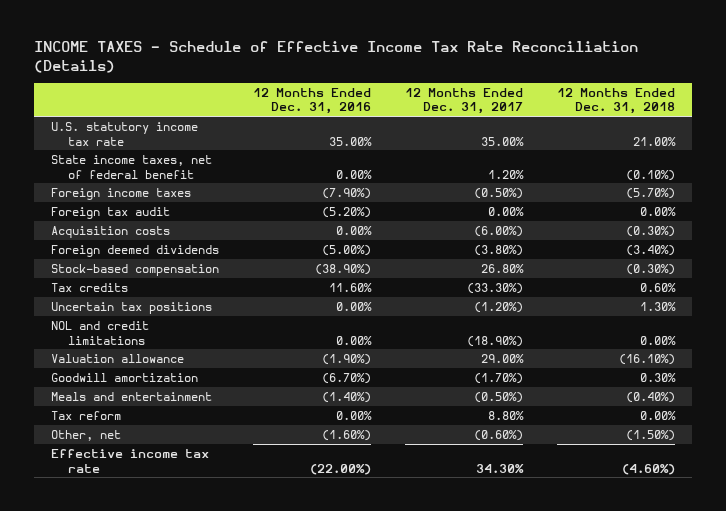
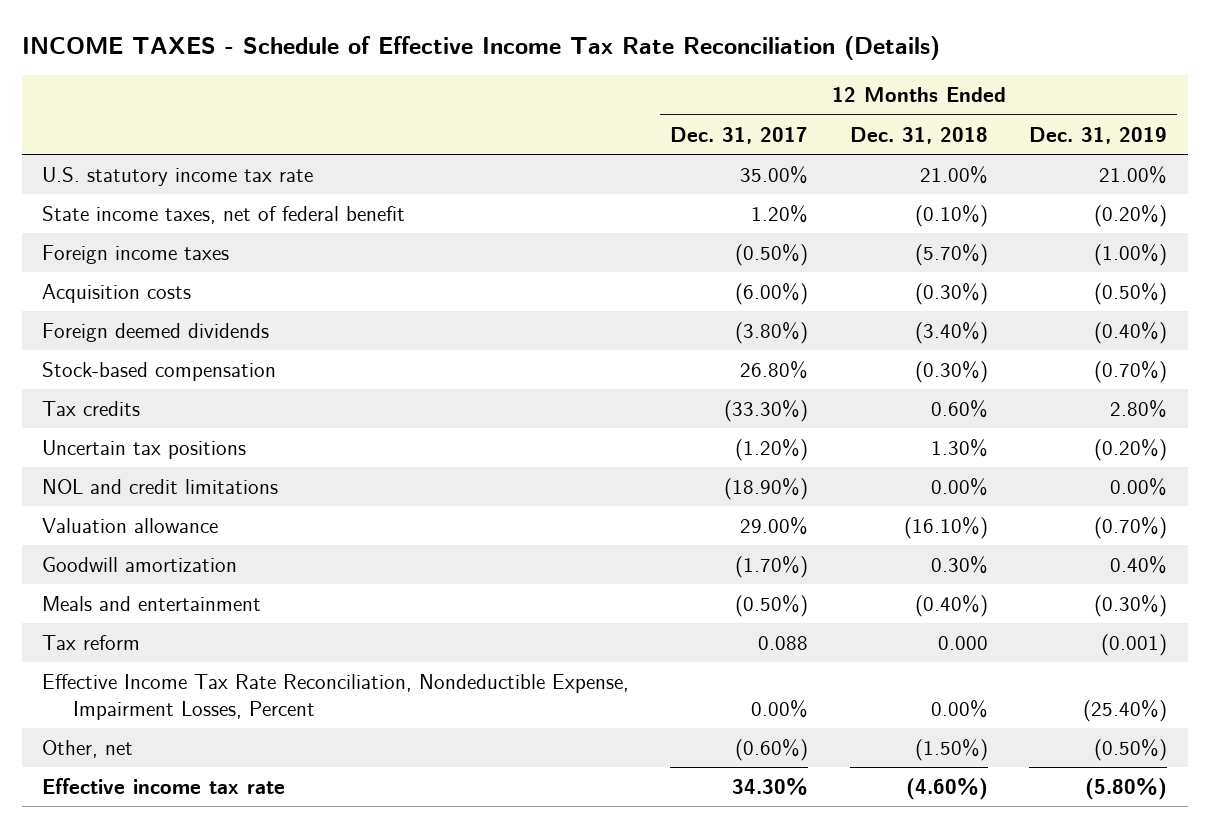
[252,87,371,115] 12 Months Ended Dec. 31, 2016 -> none
none -> [1028,126,1167,144] Dec. 31, 2019
[50,206,170,219] Foreign tax audit -> none
[488,410,525,420] 8.80% -> [758,636,809,651] 0.088
[640,410,677,420] 0.00% -> [937,636,988,651] 0.000
none -> [42,674,630,721] Effective Income Tax Rate Reconciliation, Nondeductible Expense, Impairment Losses, Percent

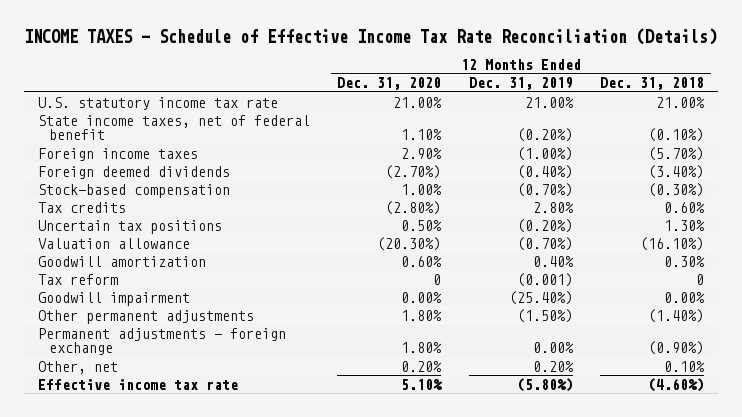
[670,126,809,144] Dec. 31, 2017 -> none
none -> [337,77,442,91] Dec. 31, 2020
[42,284,192,304] Acquisition costs -> none
[42,479,279,495] NOL and credit limitations -> none
[42,596,262,612] Meals and entertainment -> none
[937,636,988,651] 0.000 -> [696,273,705,285] 0
[42,674,630,721] Effective Income Tax Rate Reconciliation, Nondeductible Expense, Impairment Losses, Percent -> [37,291,190,306] Goodwill impairment
none -> [37,309,254,324] Other permanent adjustments
none -> [37,327,286,355] Permanent adjustments - foreign exchange
[914,739,988,762] (1.50%) -> [664,360,706,372] 0.10%
[1093,739,1167,762] (0.50%) -> [532,360,574,372] 0.20%

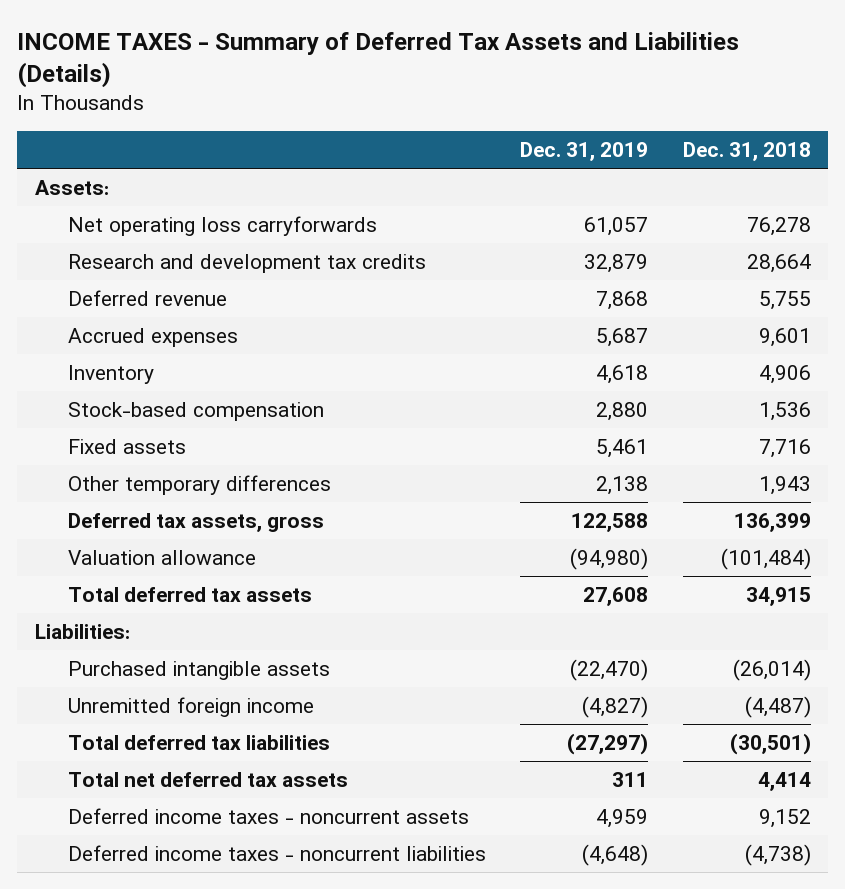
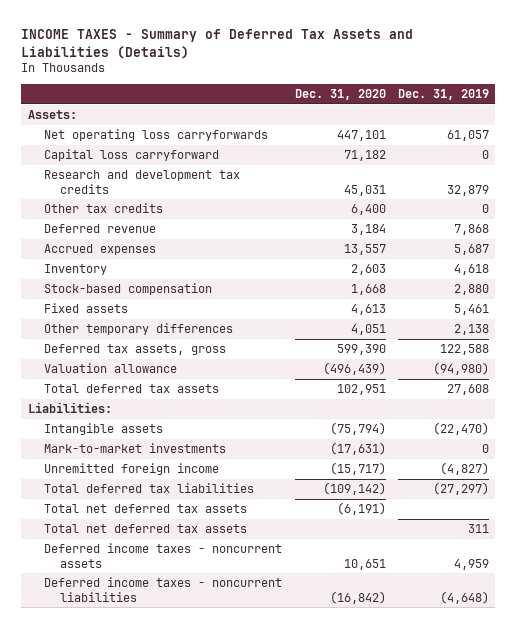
[682,142,811,162] Dec. 31, 2018 -> none
none -> [294,88,386,100] Dec. 31, 2020
none -> [43,149,219,162] Capital loss carryforward
none -> [43,203,163,214] Other tax credits
[67,660,330,680] Purchased intangible assets -> [43,423,163,436] Intangible assets
none -> [43,443,226,454] Mark-to-market investments
none -> [43,504,247,514] Total net deferred tax assets

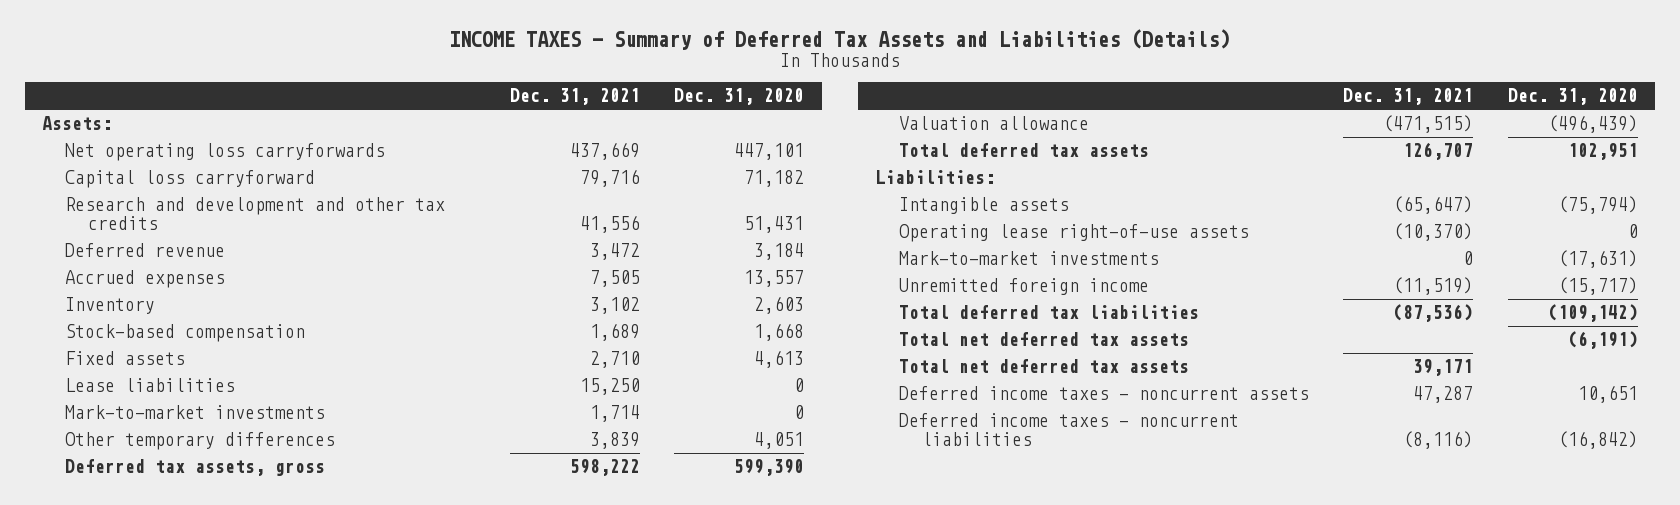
[398,88,490,100] Dec. 31, 2019 -> none
none -> [509,88,640,106] Dec. 31, 2021
[43,203,163,214] Other tax credits -> none
[43,170,240,194] Research and development tax credits -> [65,197,446,231] Research and development and other tax credits
[343,184,386,196] 45,031 -> [744,216,805,234] 51,431
none -> [65,378,236,393] Lease liabilities
none -> [65,405,326,420] Mark-to-market investments
none -> [898,224,1249,243] Operating lease right-of-use assets

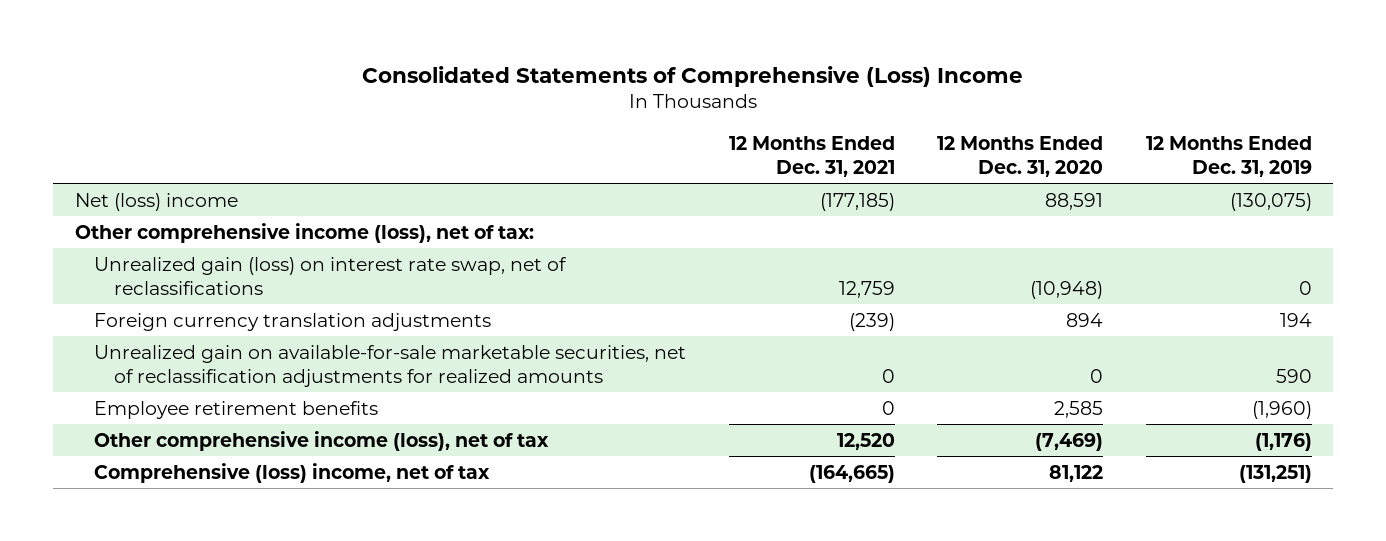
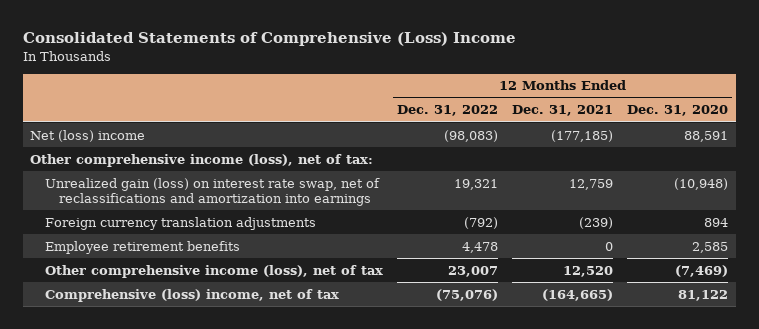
[1145,135,1312,177] 12 Months Ended Dec. 31, 2019 -> none
none -> [396,105,498,117] Dec. 31, 2022
[94,256,568,295] Unrealized gain (loss) on interest rate swap, net of reclassifications -> [44,177,380,206] Unrealized gain (loss) on interest rate swap, net of reclassifications and amortization into earnings
[94,344,687,387] Unrealized gain on available-for-sale marketable securities, net of reclassification adjustments for realized amounts -> none

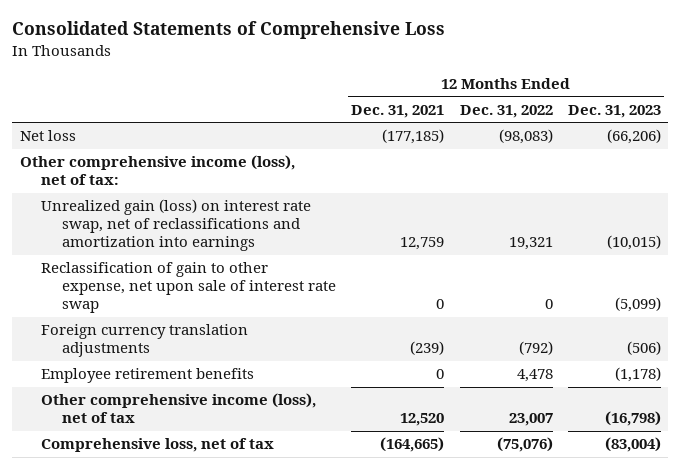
[22,32,516,47] Consolidated Statements of Comprehensive (Loss) Income -> [12,21,446,40] Consolidated Statements of Comprehensive Loss
[627,105,729,117] Dec. 31, 2020 -> none
none -> [567,104,661,118] Dec. 31, 2023
[30,129,146,142] Net (loss) income -> [19,130,76,142] Net loss
none -> [40,262,337,314] Reclassification of gain to other expense, net upon sale of interest rate swap
[44,288,339,302] Comprehensive (loss) income, net of tax -> [40,438,274,453] Comprehensive loss, net of tax

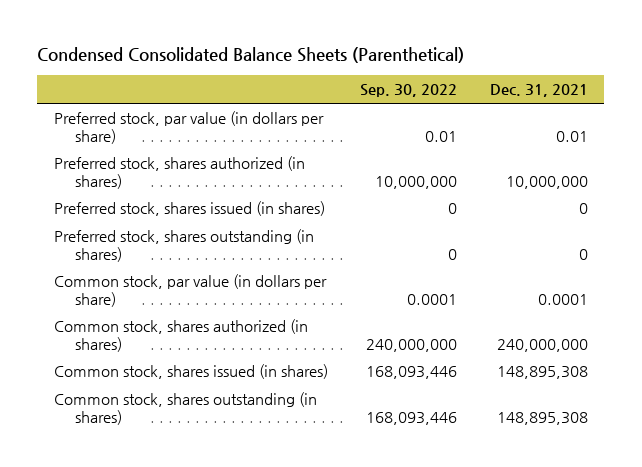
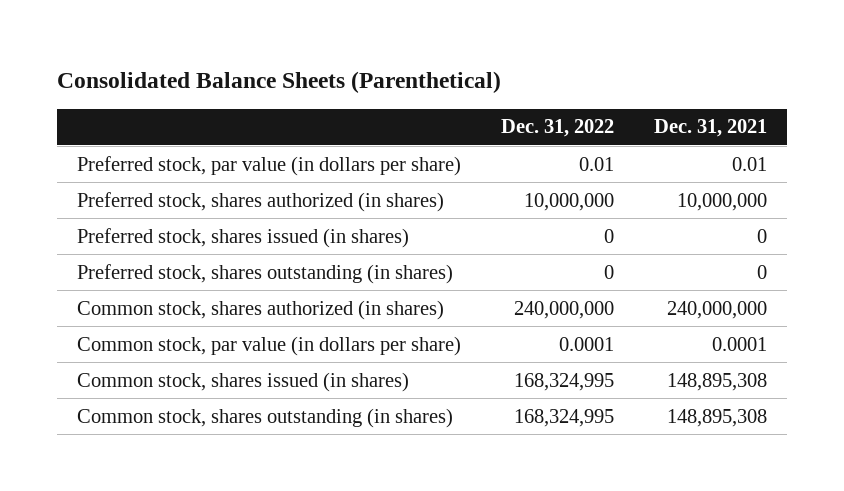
[37,47,465,64] Condensed Consolidated Balance Sheets (Parenthetical) -> [56,71,501,94] Consolidated Balance Sheets (Parenthetical)
[360,84,458,98] Sep. 30, 2022 -> none
none -> [500,119,614,138] Dec. 31, 2022
[53,274,327,307] Common stock, par value (in dollars per share) -> [76,335,461,356] Common stock, par value (in dollars per share)

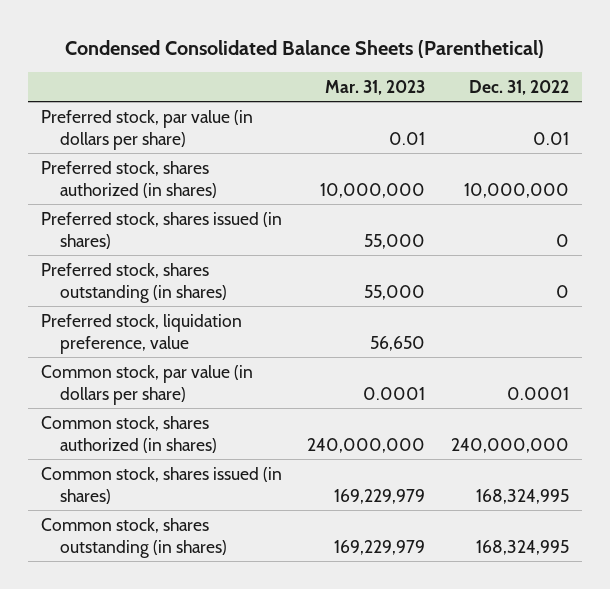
[56,71,501,94] Consolidated Balance Sheets (Parenthetical) -> [64,39,544,58] Condensed Consolidated Balance Sheets (Parenthetical)
[653,119,767,138] Dec. 31, 2021 -> none
none -> [325,79,426,95] Mar. 31, 2023
none -> [40,313,242,355] Preferred stock, liquidation preference, value
[76,299,444,320] Common stock, shares authorized (in shares) -> [40,415,218,454] Common stock, shares authorized (in shares)

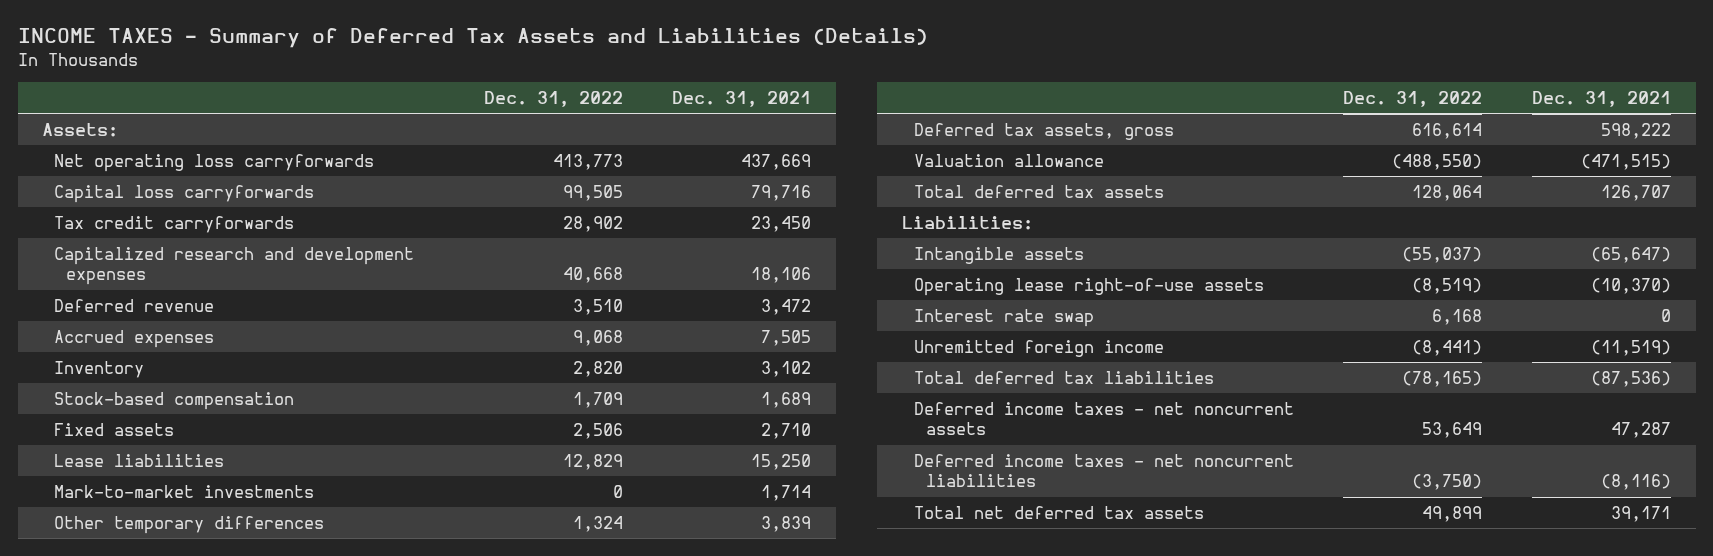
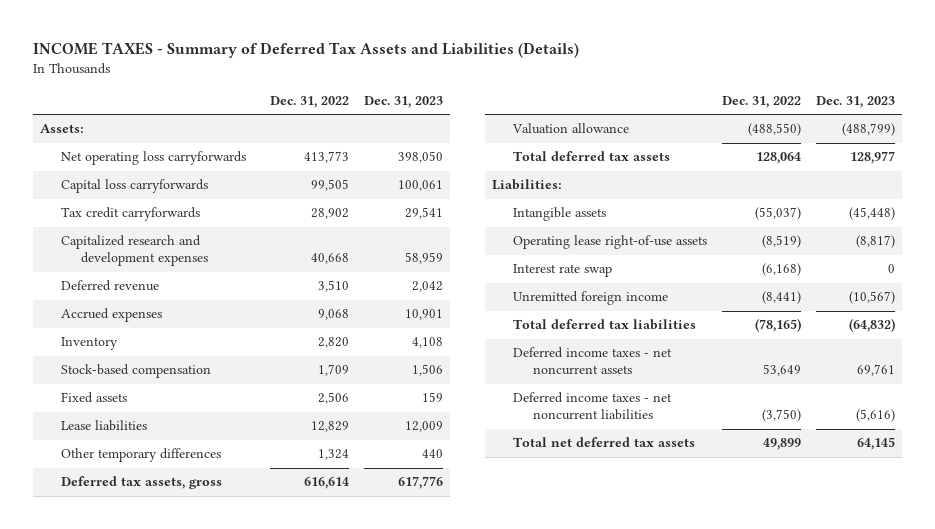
[672,91,812,108] Dec. 31, 2021 -> none
none -> [363,95,443,108] Dec. 31, 2023
[54,484,315,498] Mark-to-market investments -> none
[1432,308,1483,325] 6,168 -> [761,263,801,277] (6,168)

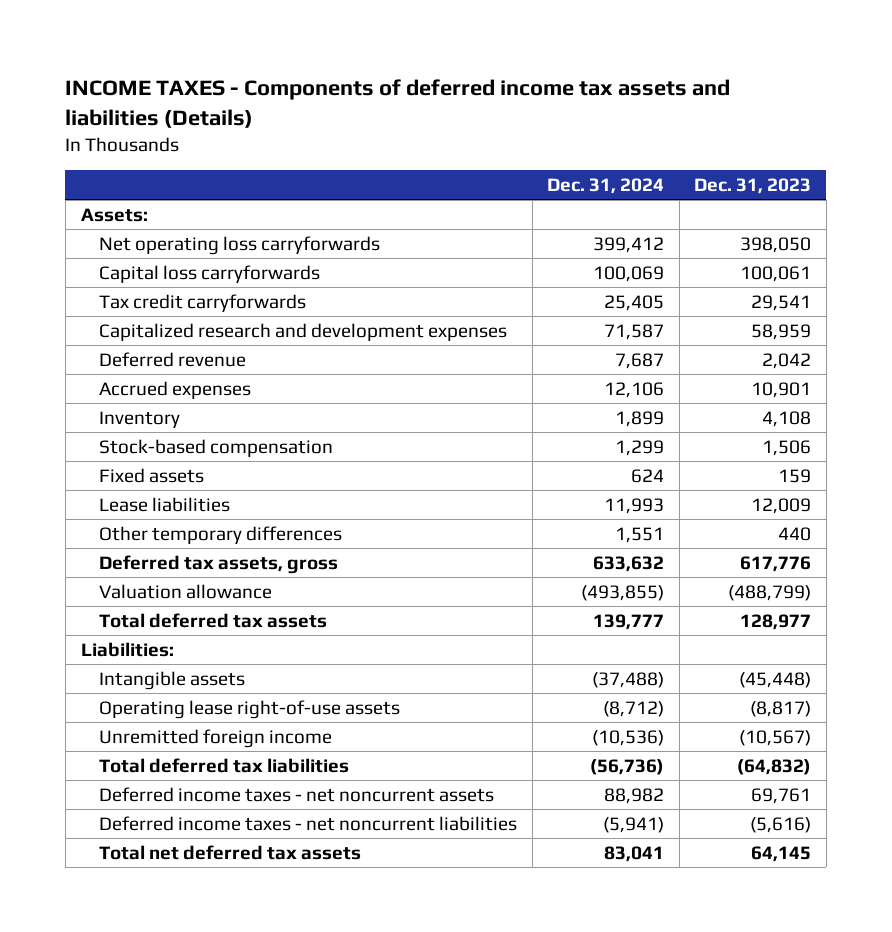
[32,42,579,59] INCOME TAXES - Summary of Deferred Tax Assets and Liabilities (Details) -> [65,79,731,129] INCOME TAXES - Components of deferred income tax assets and liabilities (Details)
[269,95,349,108] Dec. 31, 2022 -> none
none -> [547,178,665,195] Dec. 31, 2024
[512,264,612,278] Interest rate swap -> none

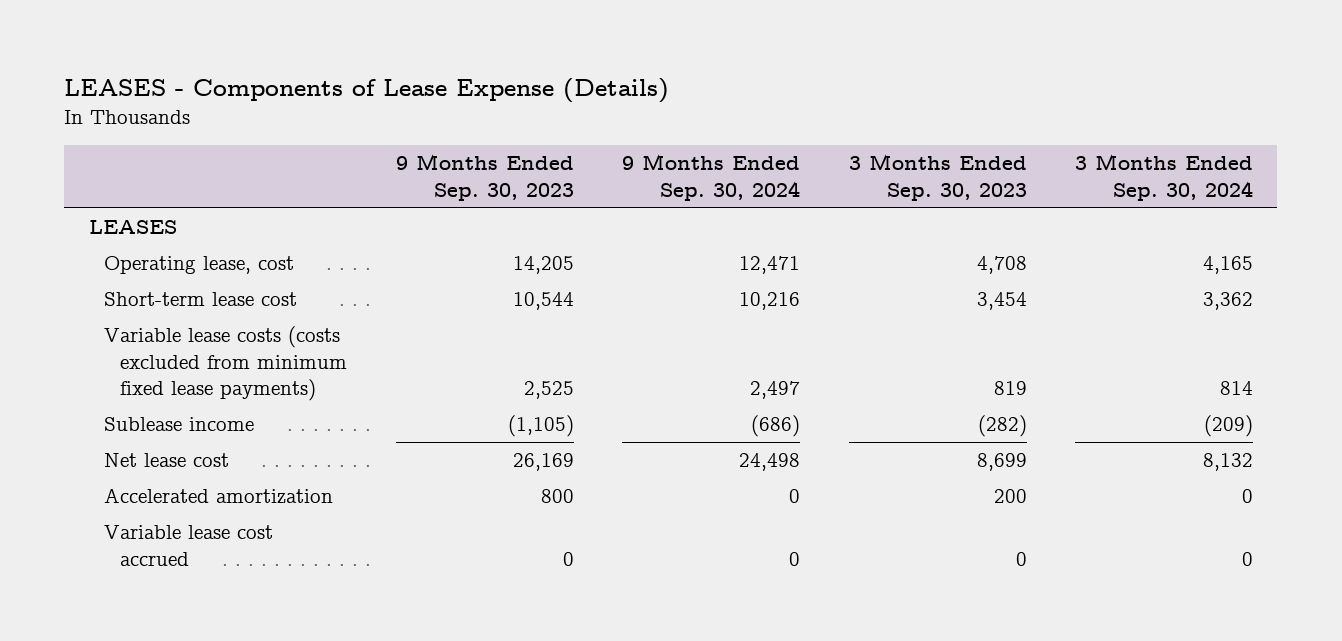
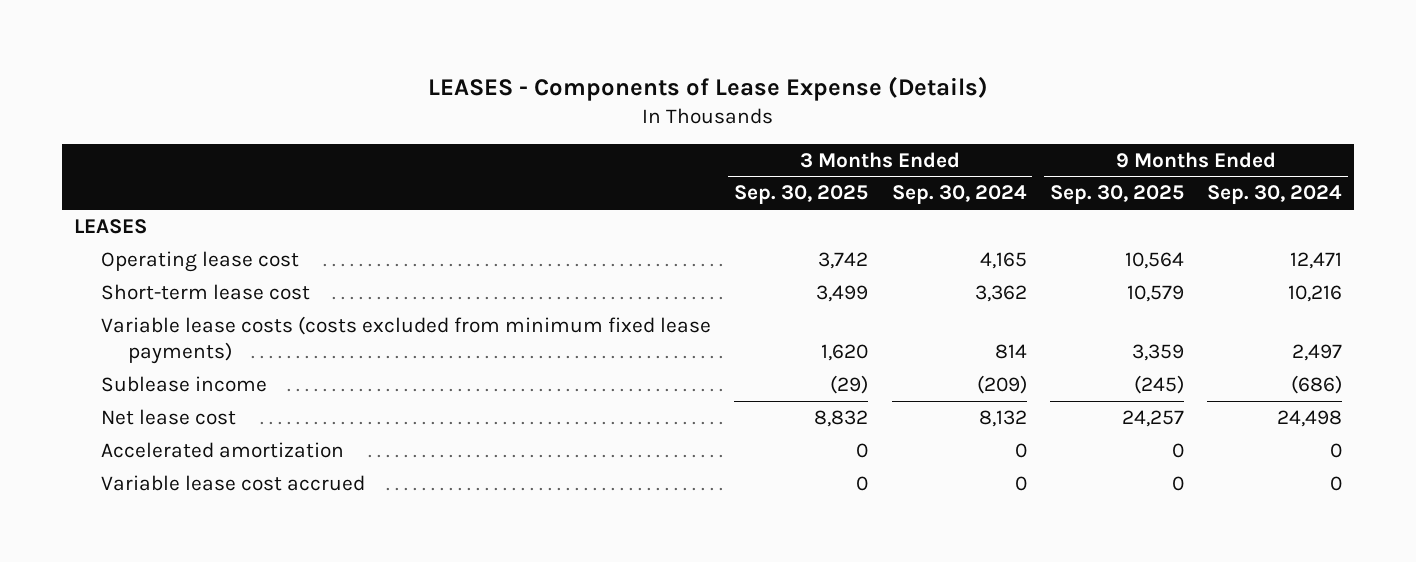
[395,154,574,201] 9 Months Ended Sep. 30, 2023 -> none
[848,154,1027,201] 3 Months Ended Sep. 30, 2023 -> none
none -> [734,185,869,205] Sep. 30, 2025
none -> [1049,185,1184,205] Sep. 30, 2025
[104,256,295,275] Operating lease, cost -> [100,250,299,272] Operating lease cost

